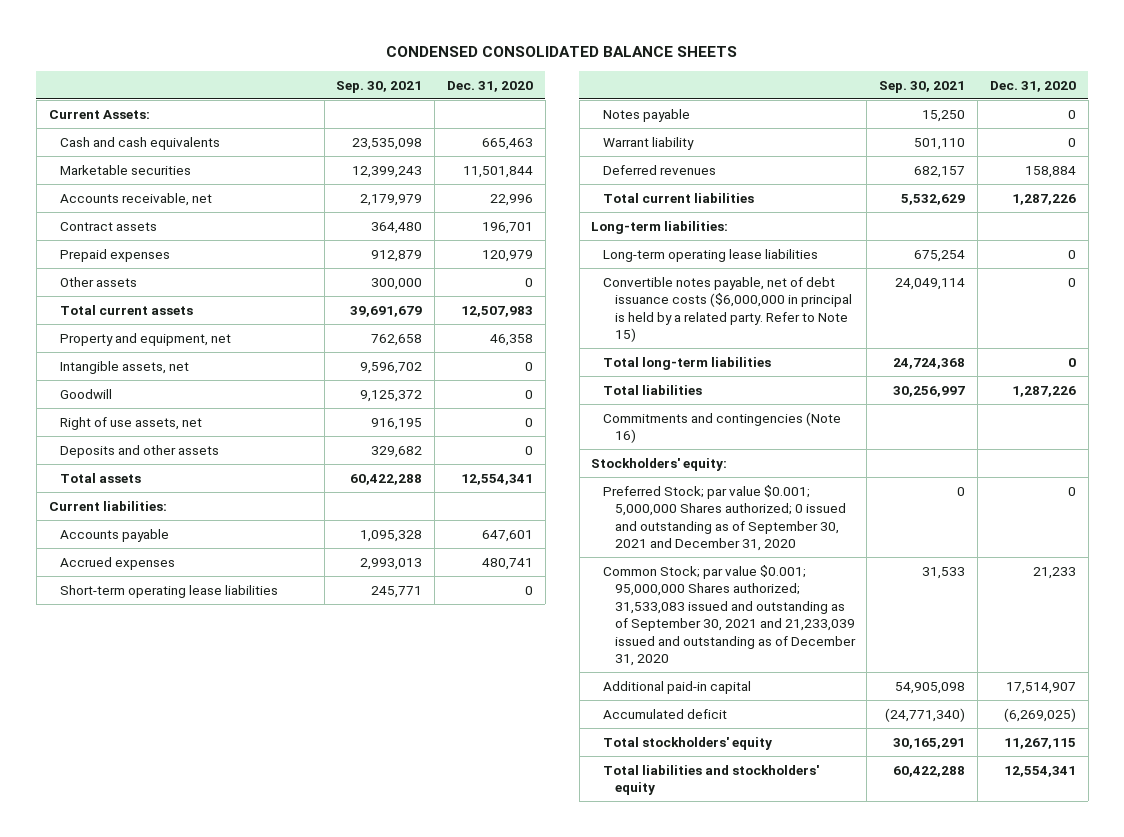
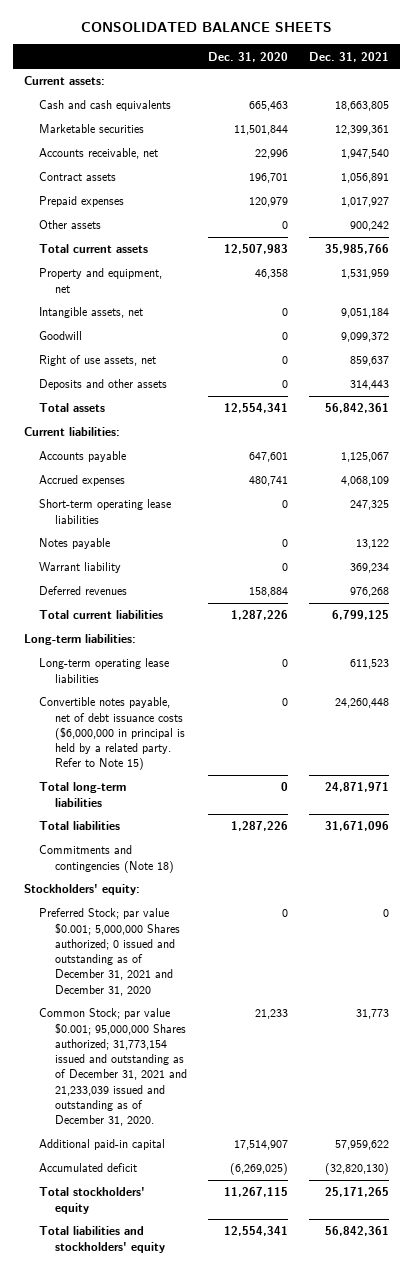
[386,46,738,58] CONDENSED CONSOLIDATED BALANCE SHEETS -> [80,22,332,33] CONSOLIDATED BALANCE SHEETS
[336,80,423,93] Sep. 30, 2021 -> none
none -> [309,51,390,62] Dec. 31, 2021
[48,109,150,119] Current Assets: -> [23,76,105,86] Current assets:
[603,411,842,444] Commitments and contingencies (Note 16) -> [39,845,174,873] Commitments and contingencies (Note 18)
[603,484,846,552] Preferred Stock; par value $0.001; 5,000,000 Shares authorized; 0 issued and outstanding as of September 30, 2021 and December 31, 2020 -> [39,908,180,996] Preferred Stock; par value $0.001; 5,000,000 Shares authorized; 0 issued and outstanding as of December 31, 2021 and December 31, 2020
[603,564,856,667] Common Stock; par value $0.001; 95,000,000 Shares authorized; 31,533,083 issued and outstanding as of September 30, 2021 and 21,233,039 issued and outstanding as of December 31, 2020 -> [39,1008,187,1127] Common Stock; par value $0.001; 95,000,000 Shares authorized; 31,773,154 issued and outstanding as of December 31, 2021 and 21,233,039 issued and outstanding as of December 31, 2020.

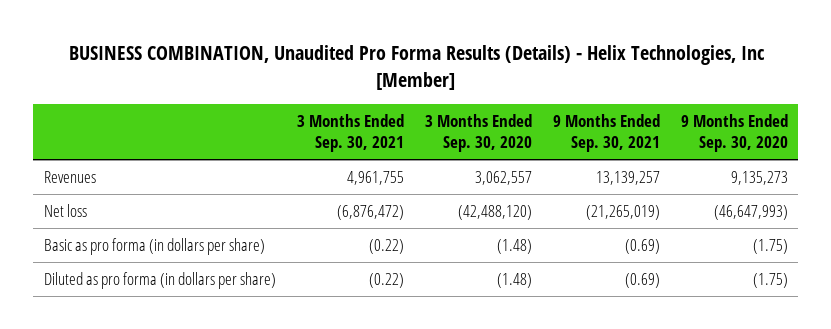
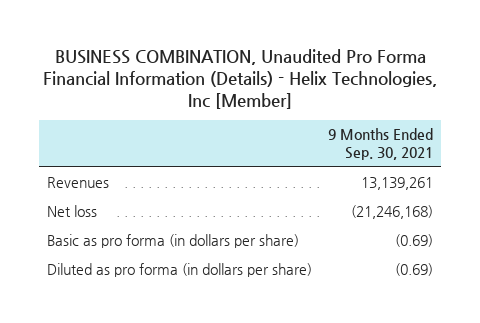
[68,44,765,90] BUSINESS COMBINATION, Unaudited Pro Forma Results (Details) - Helix Technologies, Inc [Member] -> [43,48,438,109] BUSINESS COMBINATION, Unaudited Pro Forma Financial Information (Details) - Helix Technologies, Inc [Member]
[296,113,404,153] 3 Months Ended Sep. 30, 2021 -> none
[424,113,532,153] 3 Months Ended Sep. 30, 2020 -> none
[680,113,788,153] 9 Months Ended Sep. 30, 2020 -> none
[595,171,660,186] 13,139,257 -> [360,177,433,191] 13,139,261
[585,205,660,221] (21,265,019) -> [350,205,433,220] (21,246,168)

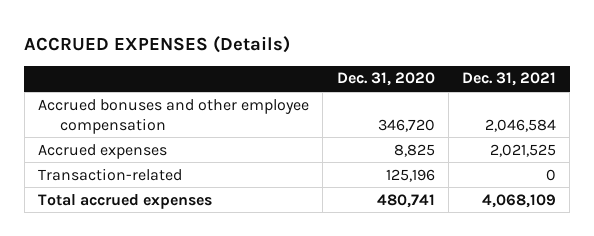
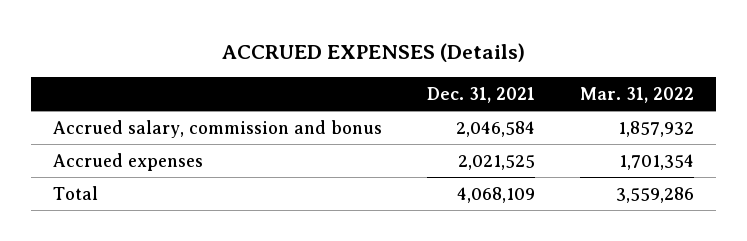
[336,72,435,87] Dec. 31, 2020 -> none
none -> [579,86,694,103] Mar. 31, 2022
[38,98,310,134] Accrued bonuses and other employee compensation -> [53,119,383,138] Accrued salary, commission and bonus
[38,167,183,181] Transaction-related -> none
[38,193,213,209] Total accrued expenses -> [53,185,99,200] Total

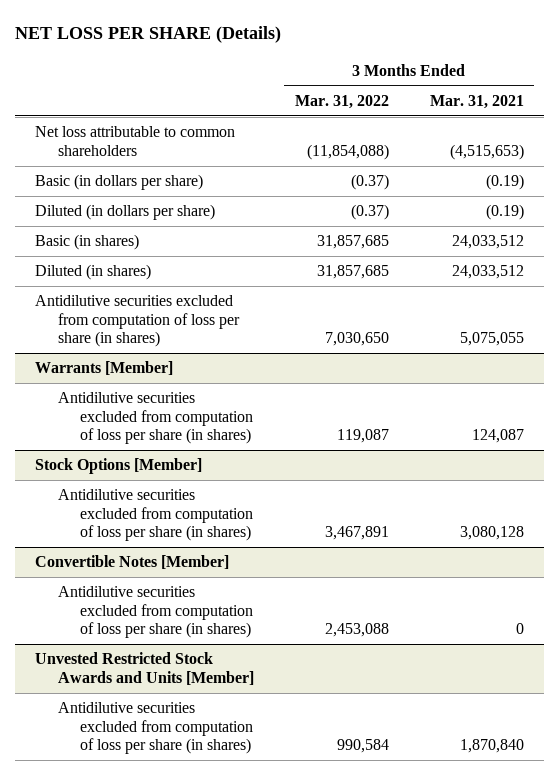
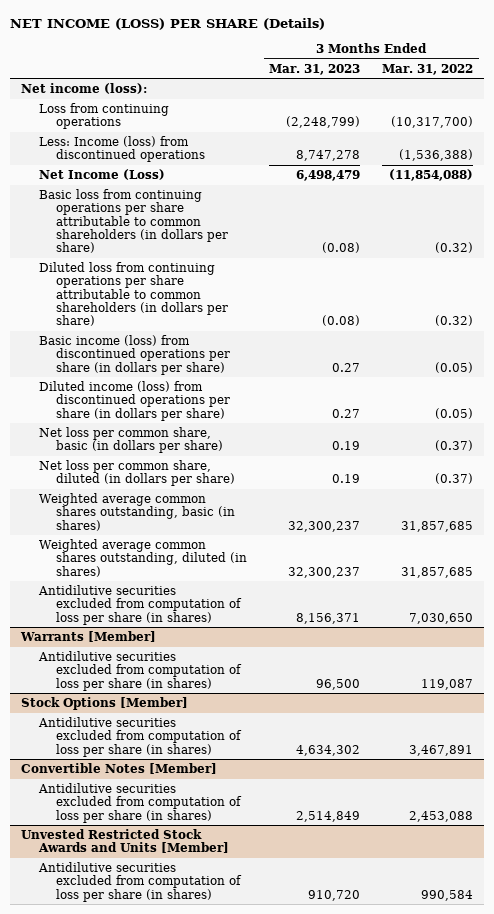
[14,26,281,44] NET LOSS PER SHARE (Details) -> [10,17,326,30] NET INCOME (LOSS) PER SHARE (Details)
[429,94,524,109] Mar. 31, 2021 -> none
none -> [269,63,361,75] Mar. 31, 2023
none -> [21,82,148,94] Net income (loss):
none -> [38,102,169,130] Loss from continuing operations
none -> [38,135,206,163] Less: Income (loss) from discontinued operations
[35,126,236,156] Net loss attributable to common shareholders -> [38,168,165,180] Net Income (Loss)
none -> [38,188,229,254] Basic loss from continuing operations per share attributable to common shareholders (in dollars per share)
none -> [38,261,229,327] Diluted loss from continuing operations per share attributable to common shareholders (in dollars per share)
none -> [38,334,231,375] Basic income (loss) from discontinued operations per share (in dollars per share)
none -> [38,380,231,421] Diluted income (loss) from discontinued operations per share (in dollars per share)
[35,174,204,191] Basic (in dollars per share) -> [38,426,224,454] Net loss per common share, basic (in dollars per share)
[35,204,216,221] Diluted (in dollars per share) -> [38,459,236,487] Net loss per common share, diluted (in dollars per share)
[35,234,140,251] Basic (in shares) -> [38,492,236,531] Weighted average common shares outstanding, basic (in shares)
[35,264,152,281] Diluted (in shares) -> [38,538,248,577] Weighted average common shares outstanding, diluted (in shares)

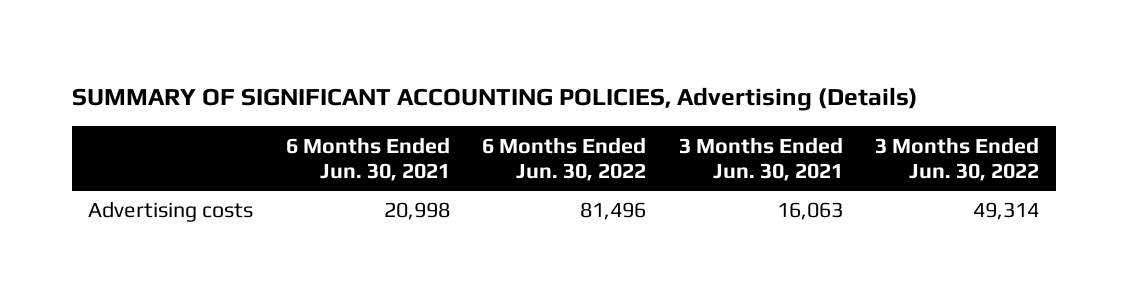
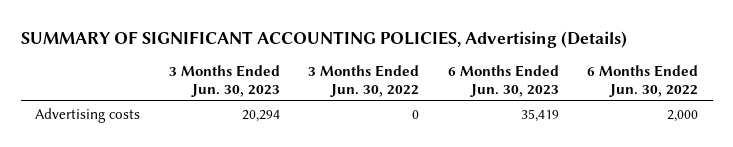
[285,136,450,181] 6 Months Ended Jun. 30, 2021 -> none
[678,136,843,181] 3 Months Ended Jun. 30, 2021 -> none
none -> [168,65,280,97] 3 Months Ended Jun. 30, 2023
none -> [447,65,559,97] 6 Months Ended Jun. 30, 2023
[580,202,647,221] 81,496 -> [667,109,699,122] 2,000
[973,202,1040,221] 49,314 -> [412,109,420,119] 0

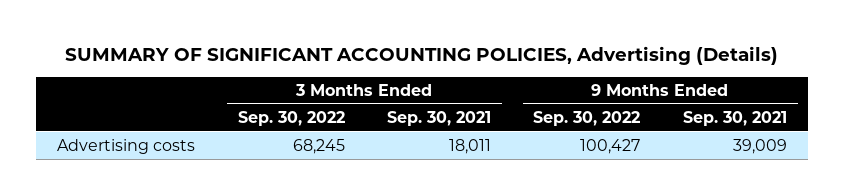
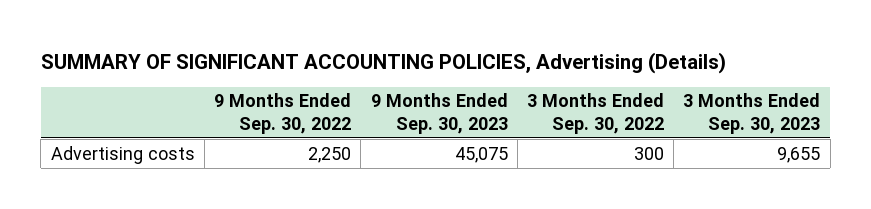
[386,110,491,126] Sep. 30, 2021 -> none
[682,110,787,126] Sep. 30, 2021 -> none
none -> [370,93,508,135] 9 Months Ended Sep. 30, 2023
none -> [683,93,821,135] 3 Months Ended Sep. 30, 2023
[292,139,345,155] 68,245 -> [634,146,665,160] 300
[580,139,641,155] 100,427 -> [308,146,352,163] 2,250

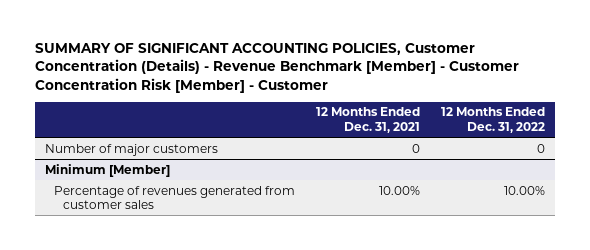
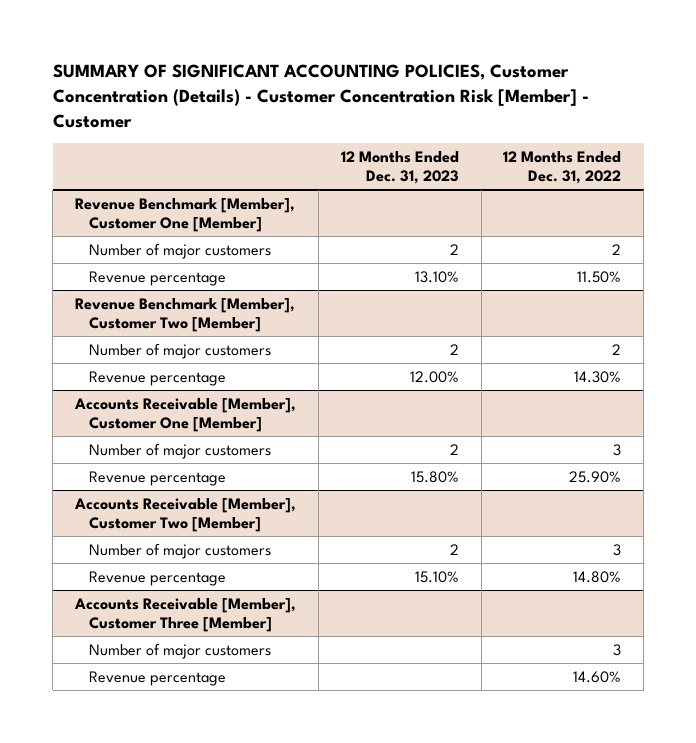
[34,43,519,93] SUMMARY OF SIGNIFICANT ACCOUNTING POLICIES, Customer Concentration (Details) - Revenue Benchmark [Member] - Customer Concentration Risk [Member] - Customer -> [52,64,589,129] SUMMARY OF SIGNIFICANT ACCOUNTING POLICIES, Customer Concentration (Details) - Customer Concentration Risk [Member] - Customer
[315,107,420,133] 12 Months Ended Dec. 31, 2021 -> none
none -> [340,151,459,185] 12 Months Ended Dec. 31, 2023
[45,163,171,177] Minimum [Member] -> none
[53,185,295,210] Percentage of revenues generated from customer sales -> none
none -> [74,197,295,232] Revenue Benchmark [Member], Customer One [Member]
[536,143,545,153] 0 -> [612,243,622,255] 2
none -> [88,270,226,286] Revenue percentage
none -> [74,297,295,332] Revenue Benchmark [Member], Customer Two [Member]
none -> [88,342,271,359] Number of major customers
none -> [88,370,226,386] Revenue percentage
none -> [73,397,296,432] Accounts Receivable [Member], Customer One [Member]
none -> [88,442,271,459] Number of major customers
none -> [88,470,226,486] Revenue percentage
none -> [73,497,296,532] Accounts Receivable [Member], Customer Two [Member]
none -> [88,542,271,559] Number of major customers
none -> [88,570,226,586] Revenue percentage
none -> [73,597,296,632] Accounts Receivable [Member], Customer Three [Member]
none -> [88,642,271,659] Number of major customers
none -> [88,670,226,686] Revenue percentage

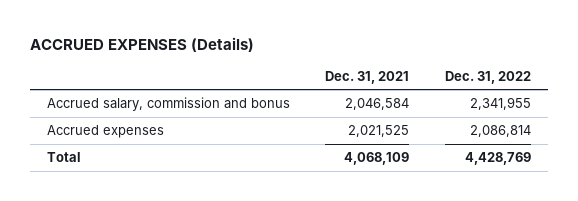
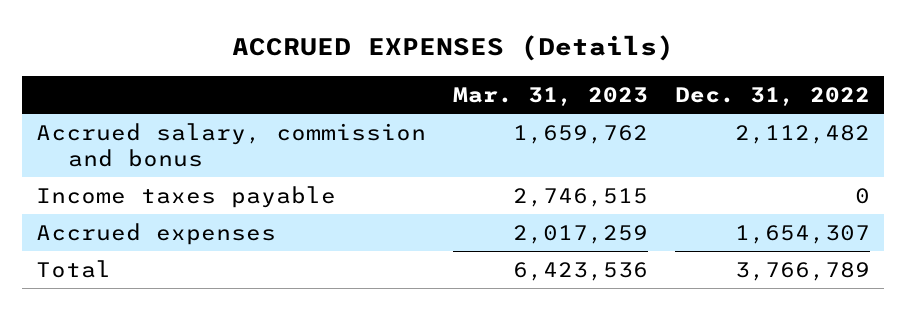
[325,70,410,84] Dec. 31, 2021 -> none
none -> [452,86,648,106] Mar. 31, 2023
[469,97,531,111] 2,341,955 -> [734,124,870,144] 2,112,482
none -> [35,185,336,208] Income taxes payable
[469,125,531,138] 2,086,814 -> [734,224,870,244] 1,654,307
[464,152,531,166] 4,428,769 -> [734,261,870,281] 3,766,789

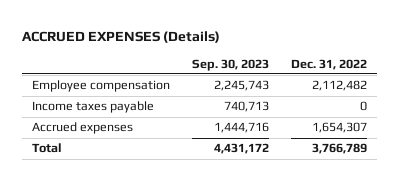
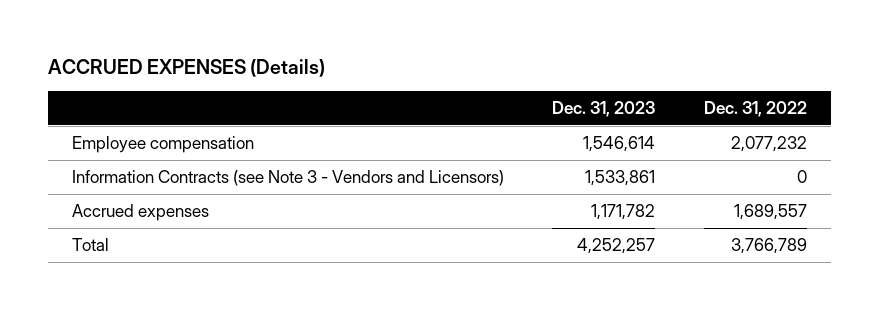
[192,58,270,71] Sep. 30, 2023 -> none
none -> [552,101,656,118] Dec. 31, 2023
[32,101,155,114] Income taxes payable -> none
[311,80,367,92] 2,112,482 -> [730,136,807,153] 2,077,232
none -> [71,170,504,187] Information Contracts (see Note 3 - Vendors and Licensors)
[311,122,367,134] 1,654,307 -> [733,204,807,221] 1,689,557

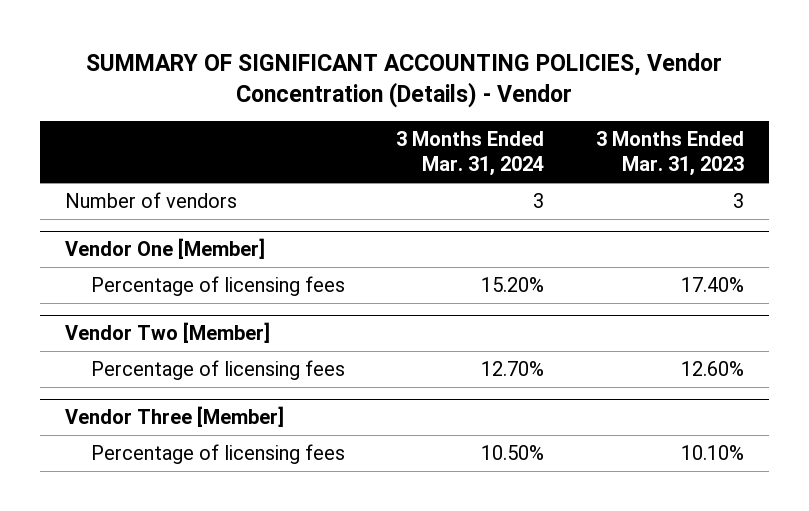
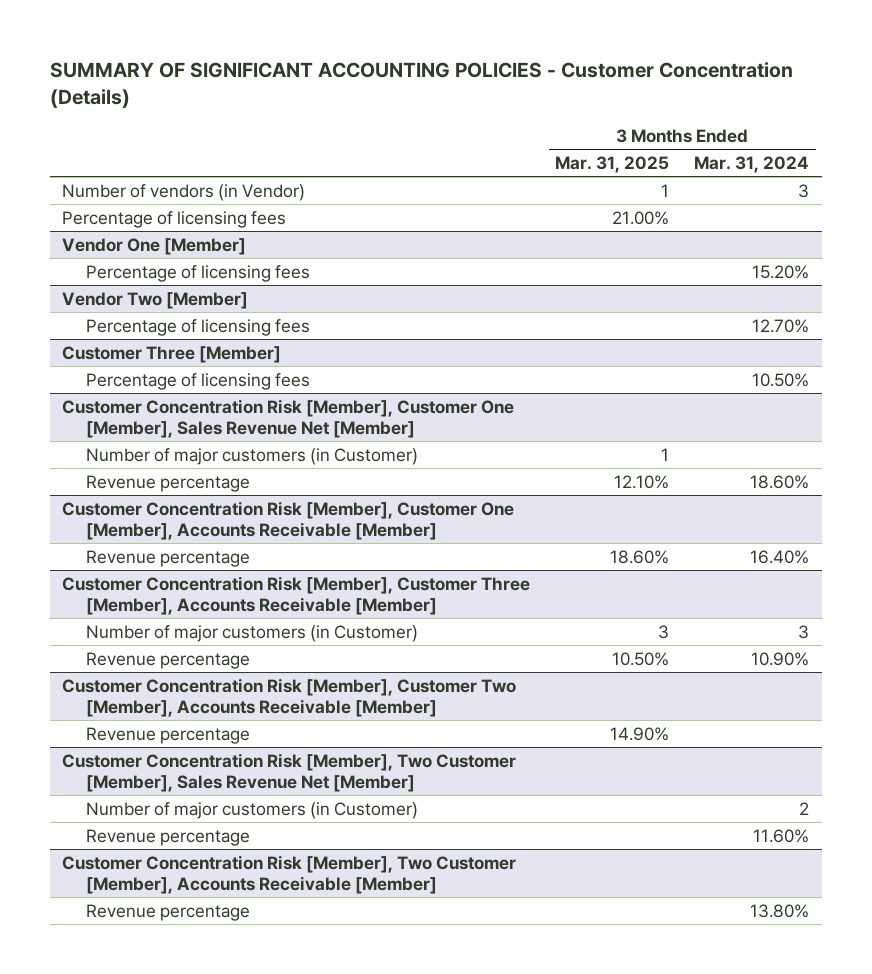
[86,52,723,108] SUMMARY OF SIGNIFICANT ACCOUNTING POLICIES, Vendor Concentration (Details) - Vendor -> [49,61,793,109] SUMMARY OF SIGNIFICANT ACCOUNTING POLICIES - Customer Concentration (Details)
[595,131,744,177] 3 Months Ended Mar. 31, 2023 -> none
none -> [555,156,670,174] Mar. 31, 2025
[65,191,238,208] Number of vendors -> [62,183,306,201] Number of vendors (in Vendor)
none -> [62,210,287,228] Percentage of licensing fees
[65,406,285,428] Vendor Three [Member] -> [62,345,282,363] Customer Three [Member]
none -> [62,398,515,438] Customer Concentration Risk [Member], Customer One [Member], Sales Revenue Net [Member]
none -> [85,447,418,465] Number of major customers (in Customer)
none -> [85,474,250,492] Revenue percentage
none -> [62,500,515,540] Customer Concentration Risk [Member], Customer One [Member], Accounts Receivable [Member]
none -> [85,549,250,567] Revenue percentage
none -> [62,575,531,615] Customer Concentration Risk [Member], Customer Three [Member], Accounts Receivable [Member]
none -> [85,624,418,642] Number of major customers (in Customer)
none -> [85,651,250,669] Revenue percentage
none -> [62,677,517,717] Customer Concentration Risk [Member], Customer Two [Member], Accounts Receivable [Member]
none -> [85,726,250,744] Revenue percentage
none -> [62,752,517,792] Customer Concentration Risk [Member], Two Customer [Member], Sales Revenue Net [Member]
none -> [85,801,418,819] Number of major customers (in Customer)
none -> [85,828,250,846] Revenue percentage
none -> [62,854,517,894] Customer Concentration Risk [Member], Two Customer [Member], Accounts Receivable [Member]
none -> [85,903,250,921] Revenue percentage

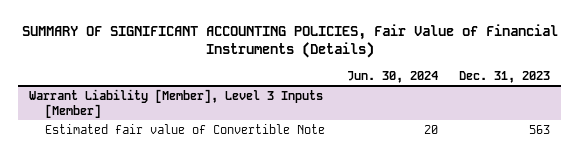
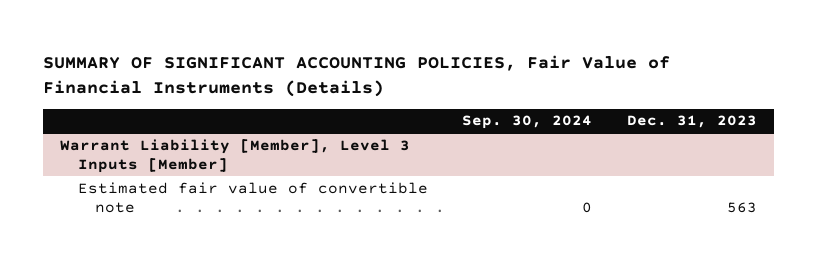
[346,70,438,83] Jun. 30, 2024 -> none
none -> [462,115,593,130] Sep. 30, 2024
[44,123,325,134] Estimated fair value of Convertible Note -> [77,181,428,214] Estimated fair value of convertible note

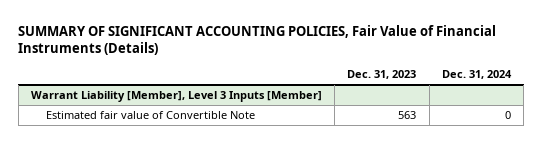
[462,115,593,130] Sep. 30, 2024 -> none
none -> [441,70,512,80] Dec. 31, 2024
[77,181,428,214] Estimated fair value of convertible note -> [45,111,255,120] Estimated fair value of Convertible Note

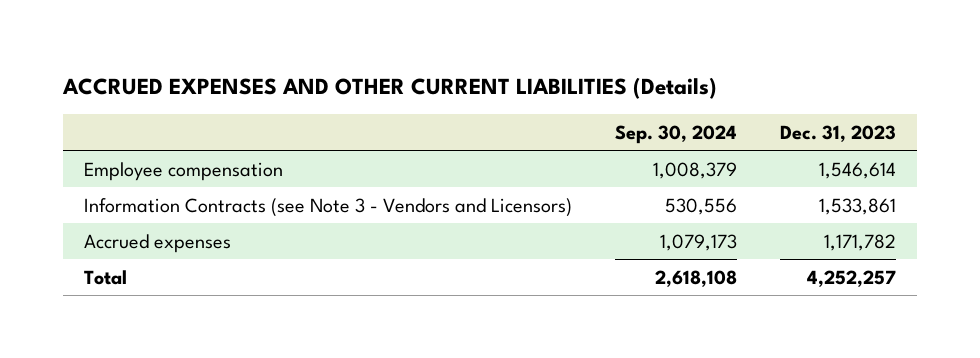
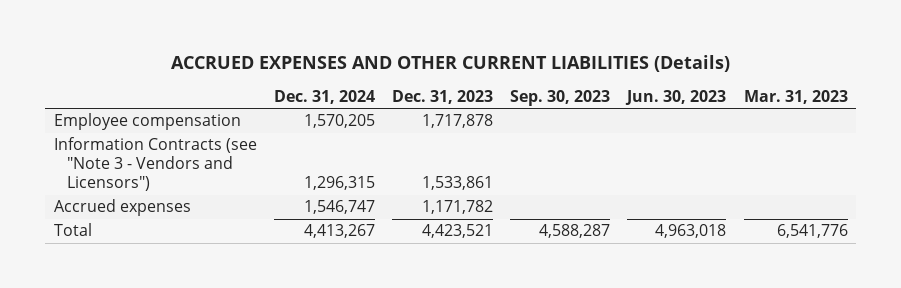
[614,124,737,144] Sep. 30, 2024 -> none
none -> [273,89,375,104] Dec. 31, 2024
none -> [510,89,611,106] Sep. 30, 2023
none -> [625,89,727,105] Jun. 30, 2023
none -> [743,89,848,104] Mar. 31, 2023
[818,161,896,179] 1,546,614 -> [421,114,493,129] 1,717,878
[84,197,573,217] Information Contracts (see Note 3 - Vendors and Licensors) -> [53,137,257,192] Information Contracts (see "Note 3 - Vendors and Licensors")
[806,269,896,287] 4,252,257 -> [421,224,493,239] 4,423,521

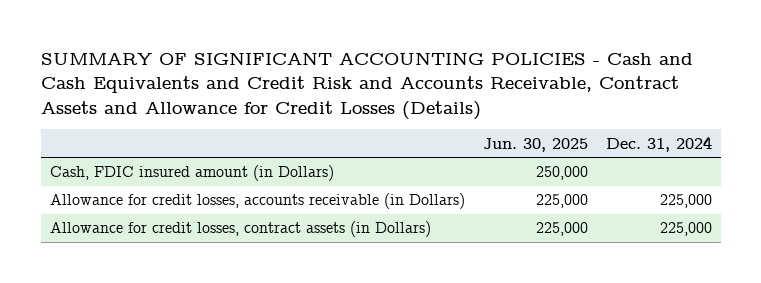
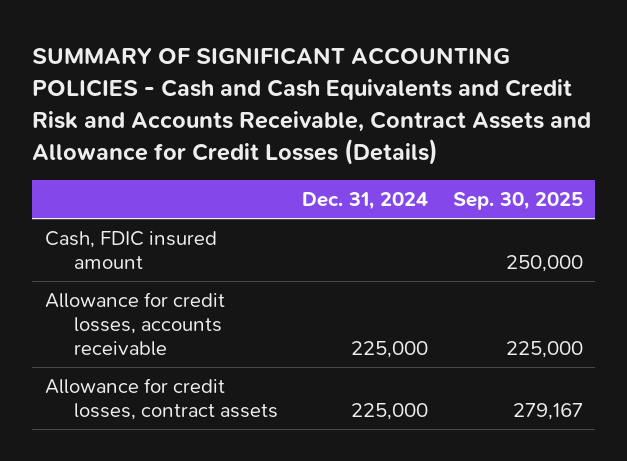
[482,137,588,152] Jun. 30, 2025 -> none
none -> [452,192,583,211] Sep. 30, 2025
[49,165,334,182] Cash, FDIC insured amount (in Dollars) -> [44,231,217,269] Cash, FDIC insured amount
[49,193,465,210] Allowance for credit losses, accounts receivable (in Dollars) -> [44,292,225,356] Allowance for credit losses, accounts receivable
[49,221,431,238] Allowance for credit losses, contract assets (in Dollars) -> [44,378,278,420] Allowance for credit losses, contract assets

